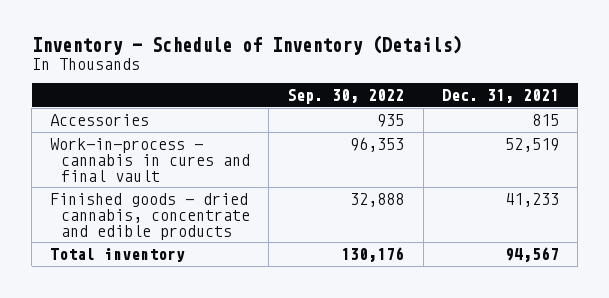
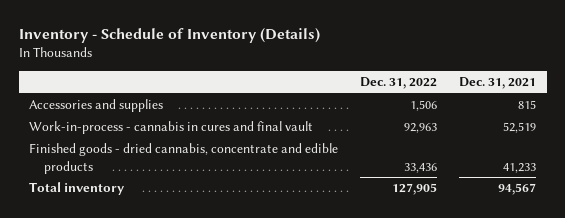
[287,89,405,105] Sep. 30, 2022 -> none
none -> [360,77,438,90] Dec. 31, 2022
[50,113,150,126] Accessories -> [29,99,164,113] Accessories and supplies

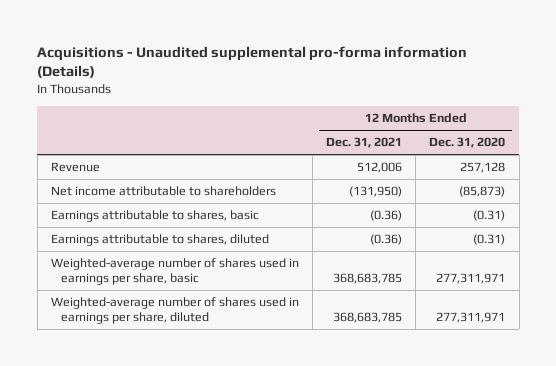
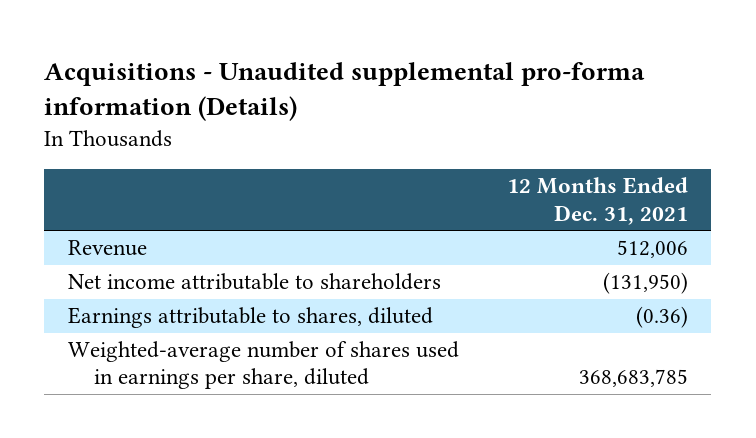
[429,137,506,149] Dec. 31, 2020 -> none
[50,210,259,223] Earnings attributable to shares, basic -> none
[50,258,299,286] Weighted-average number of shares used in earnings per share, basic -> none

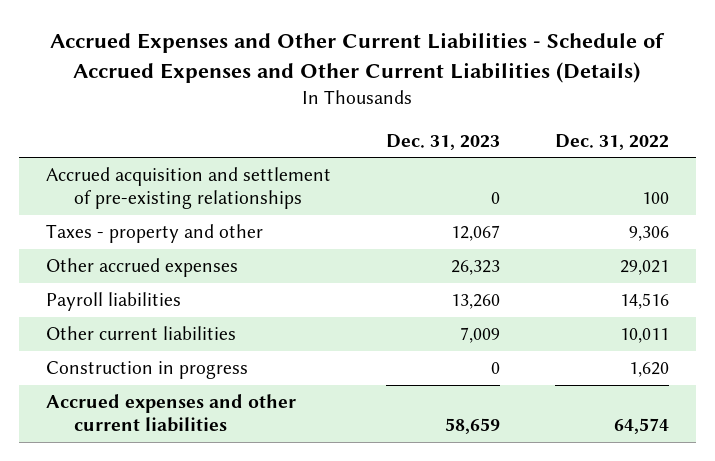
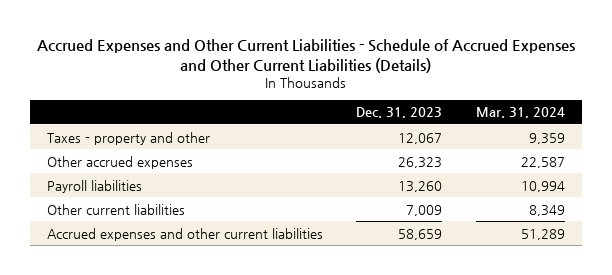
[554,133,669,150] Dec. 31, 2022 -> none
none -> [475,107,565,119] Mar. 31, 2024
[45,167,331,210] Accrued acquisition and settlement of pre-existing relationships -> none
[45,361,248,380] Construction in progress -> none

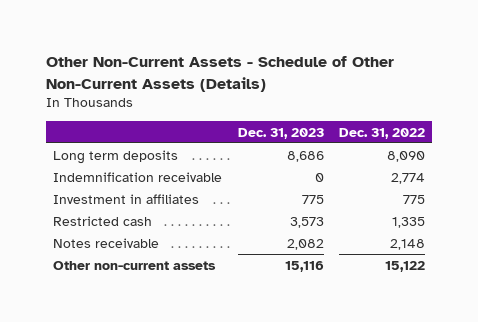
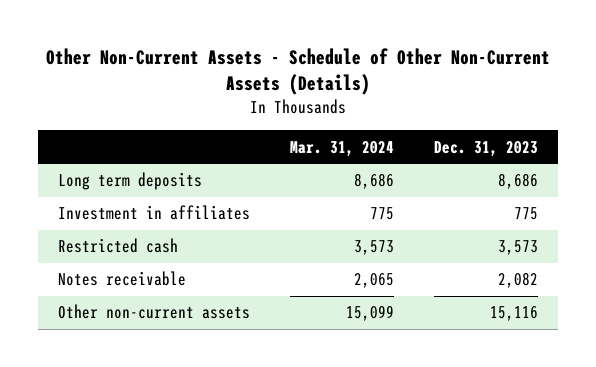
[338,127,425,139] Dec. 31, 2022 -> none
none -> [289,140,394,157] Mar. 31, 2024
[53,171,223,182] Indemnification receivable -> none

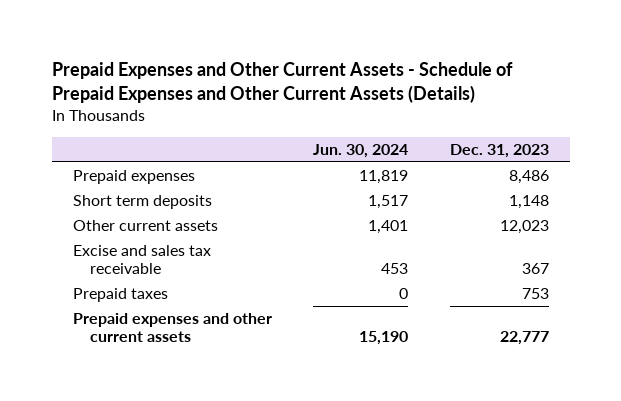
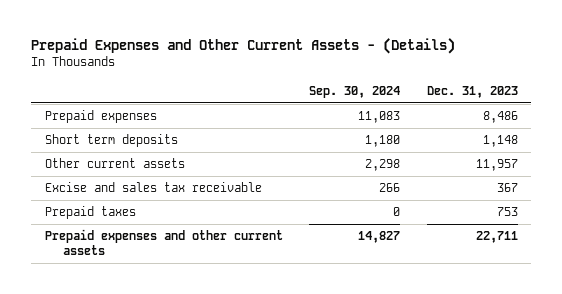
[51,62,513,104] Prepaid Expenses and Other Current Assets - Schedule of Prepaid Expenses and Other Current Assets (Details) -> [31,37,456,54] Prepaid Expenses and Other Current Assets - (Details)
[313,143,409,158] Jun. 30, 2024 -> none
none -> [309,85,401,98] Sep. 30, 2024
[499,219,549,234] 12,023 -> [475,159,518,172] 11,957
[499,331,549,346] 22,777 -> [475,231,518,244] 22,711

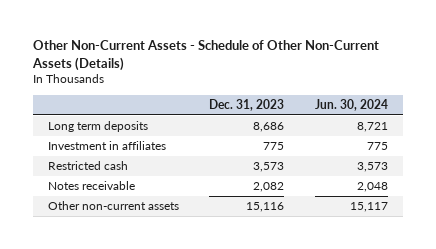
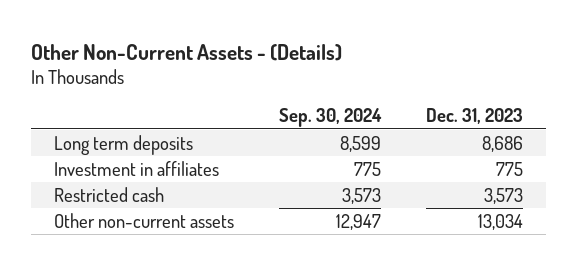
[31,40,379,72] Other Non-Current Assets - Schedule of Other Non-Current Assets (Details) -> [31,43,343,61] Other Non-Current Assets - (Details)
[314,98,388,111] Jun. 30, 2024 -> none
none -> [278,108,382,128] Sep. 30, 2024
[47,180,135,190] Notes receivable -> none
[246,201,285,212] 15,116 -> [478,213,524,230] 13,034

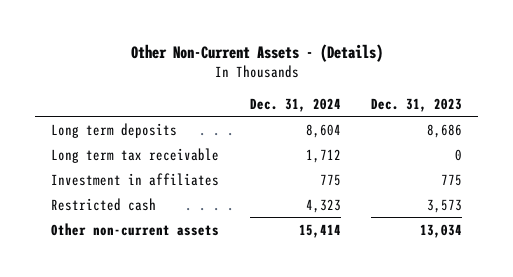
[278,108,382,128] Sep. 30, 2024 -> none
none -> [249,97,341,112] Dec. 31, 2024
none -> [50,147,219,163] Long term tax receivable

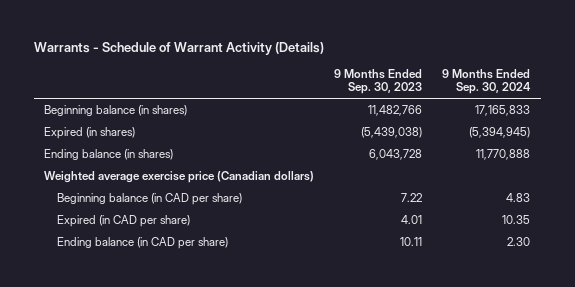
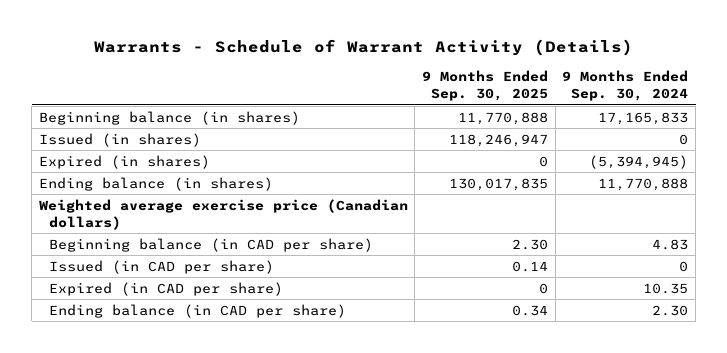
[334,69,423,95] 9 Months Ended Sep. 30, 2023 -> none
none -> [422,70,549,102] 9 Months Ended Sep. 30, 2025
none -> [38,132,201,147] Issued (in shares)
none -> [48,259,274,274] Issued (in CAD per share)

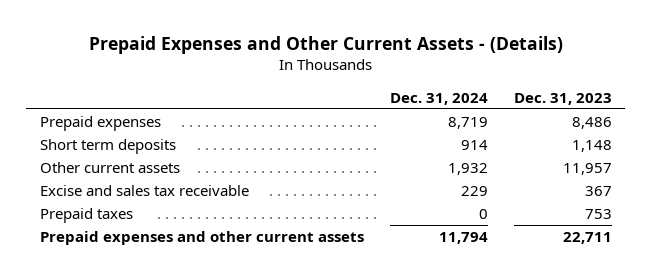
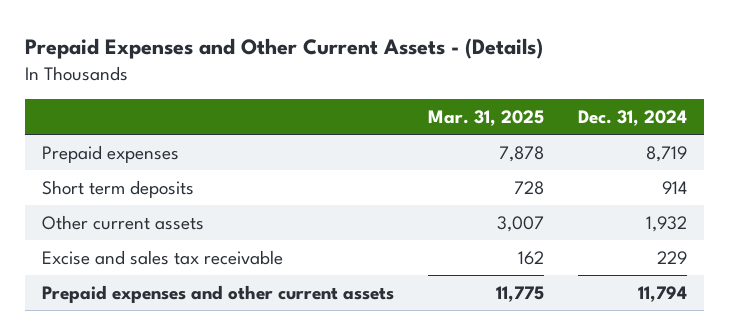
[513,92,612,105] Dec. 31, 2023 -> none
none -> [427,110,544,127] Mar. 31, 2025
[39,208,133,224] Prepaid taxes -> none

